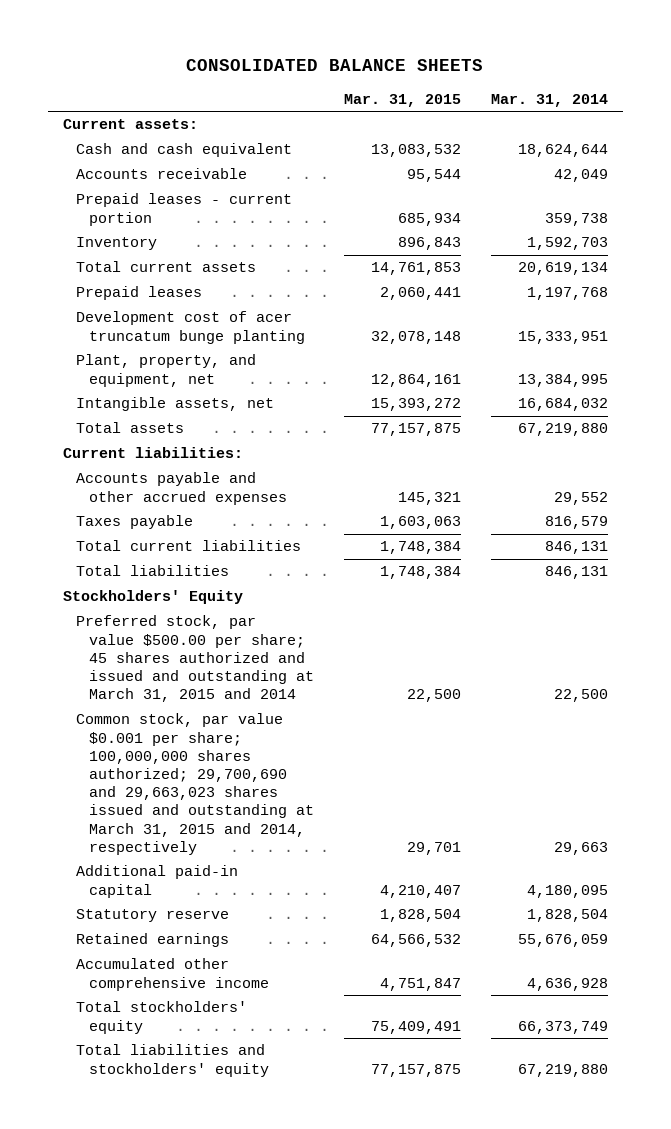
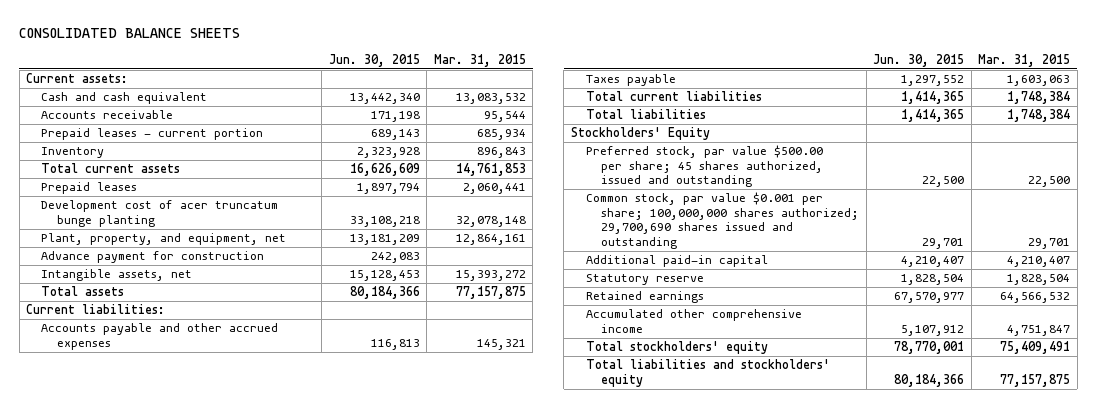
[490,93,608,107] Mar. 31, 2014 -> none
none -> [328,53,420,67] Jun. 30, 2015
none -> [41,251,265,264] Advance payment for construction
[75,615,314,703] Preferred stock, par value $500.00 per share; 45 shares authorized and issued and outstanding at March 31, 2015 and 2014 -> [585,145,824,188] Preferred stock, par value $500.00 per share; 45 shares authorized, issued and outstanding
[75,713,314,855] Common stock, par value $0.001 per share; 100,000,000 shares authorized; 29,700,690 and 29,663,023 shares issued and outstanding at March 31, 2015 and 2014, respectively -> [585,192,860,249] Common stock, par value $0.001 per share; 100,000,000 shares authorized; 29,700,690 shares issued and outstanding

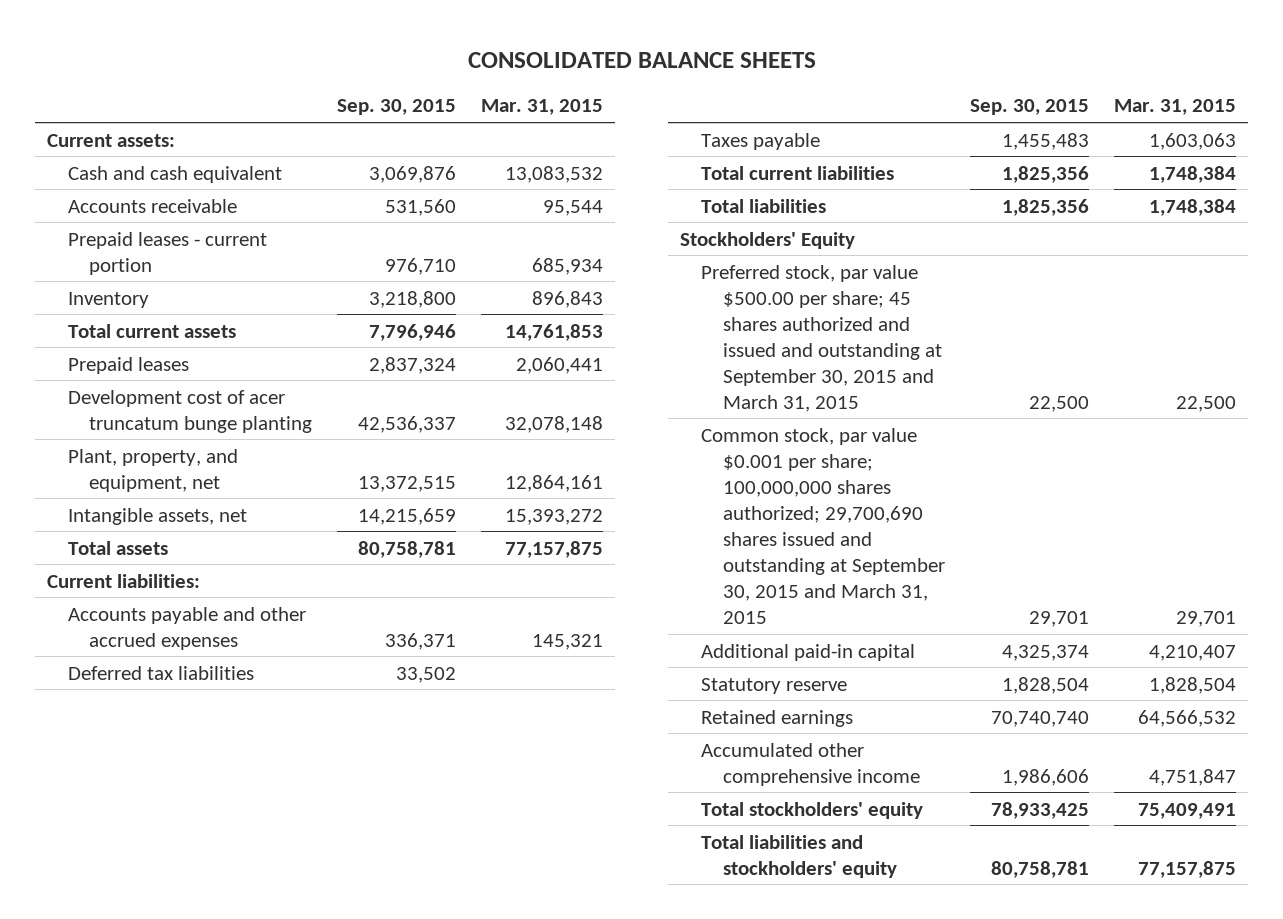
[328,53,420,67] Jun. 30, 2015 -> none
none -> [337,99,457,116] Sep. 30, 2015
[41,251,265,264] Advance payment for construction -> none
none -> [68,665,255,680] Deferred tax liabilities
[585,145,824,188] Preferred stock, par value $500.00 per share; 45 shares authorized, issued and outstanding -> [701,264,942,412] Preferred stock, par value $500.00 per share; 45 shares authorized and issued and outstanding at September 30, 2015 and March 31, 2015
[585,192,860,249] Common stock, par value $0.001 per share; 100,000,000 shares authorized; 29,700,690 shares issued and outstanding -> [701,427,945,624] Common stock, par value $0.001 per share; 100,000,000 shares authorized; 29,700,690 shares issued and outstanding at September 30, 2015 and March 31, 2015

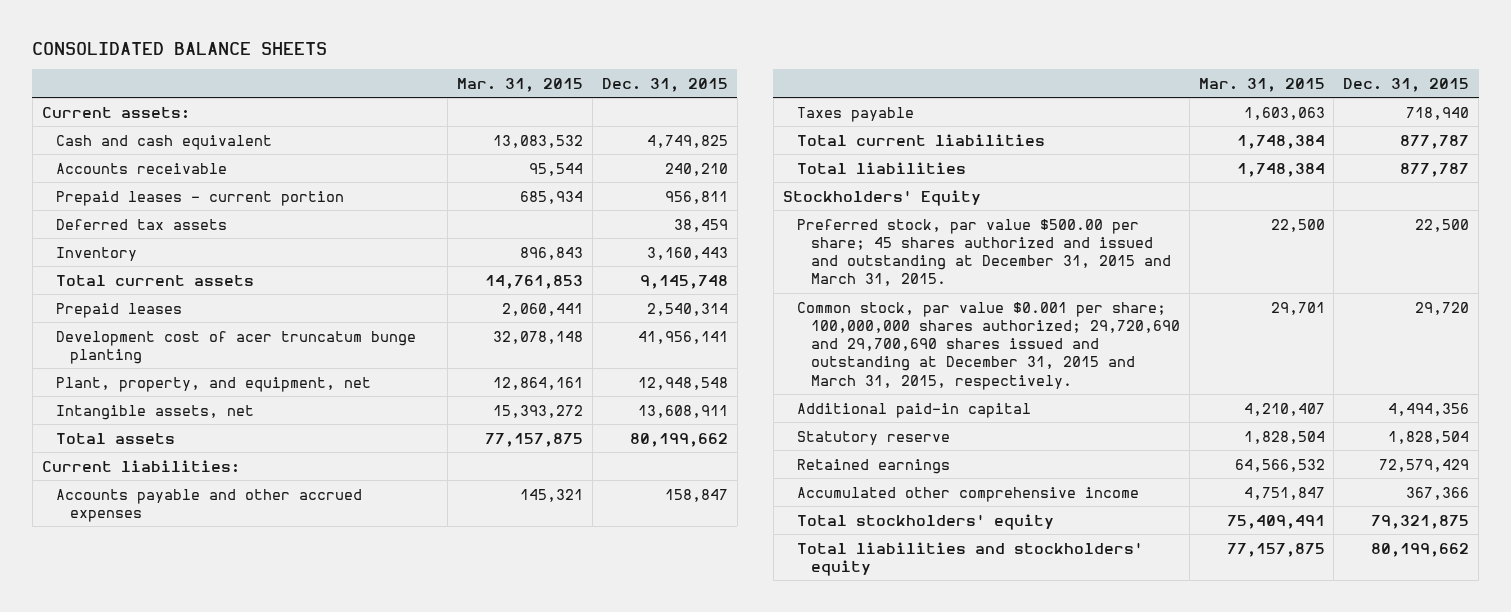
[337,99,457,116] Sep. 30, 2015 -> none
none -> [602,77,729,92] Dec. 31, 2015
none -> [55,218,227,230] Deferred tax assets
[68,665,255,680] Deferred tax liabilities -> none
[701,264,942,412] Preferred stock, par value $500.00 per share; 45 shares authorized and issued and outstanding at September 30, 2015 and March 31, 2015 -> [796,218,1171,287] Preferred stock, par value $500.00 per share; 45 shares authorized and issued and outstanding at December 31, 2015 and March 31, 2015.
[701,427,945,624] Common stock, par value $0.001 per share; 100,000,000 shares authorized; 29,700,690 shares issued and outstanding at September 30, 2015 and March 31, 2015 -> [796,301,1180,390] Common stock, par value $0.001 per share; 100,000,000 shares authorized; 29,720,690 and 29,700,690 shares issued and outstanding at December 31, 2015 and March 31, 2015, respectively.

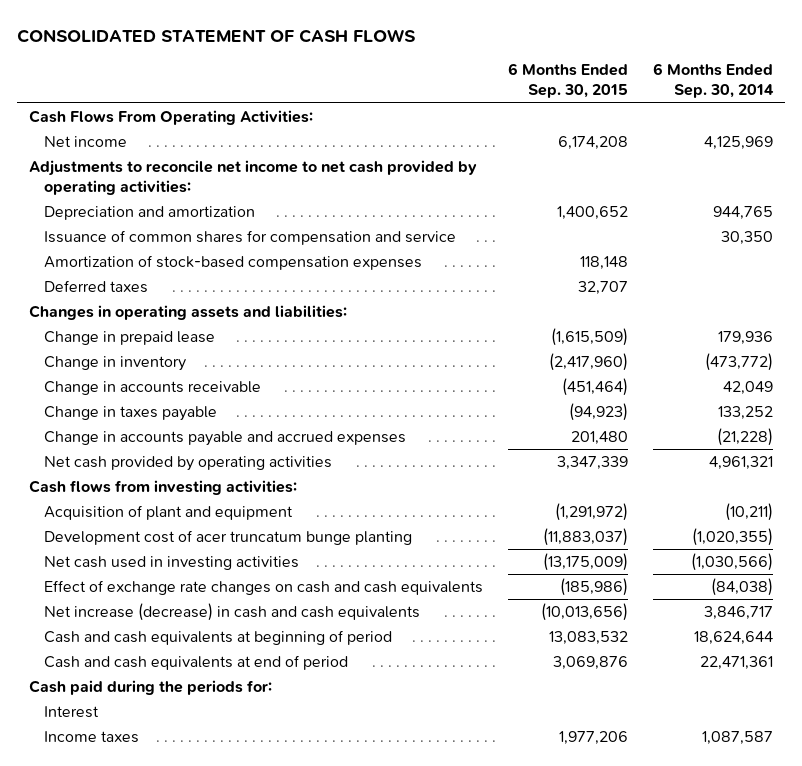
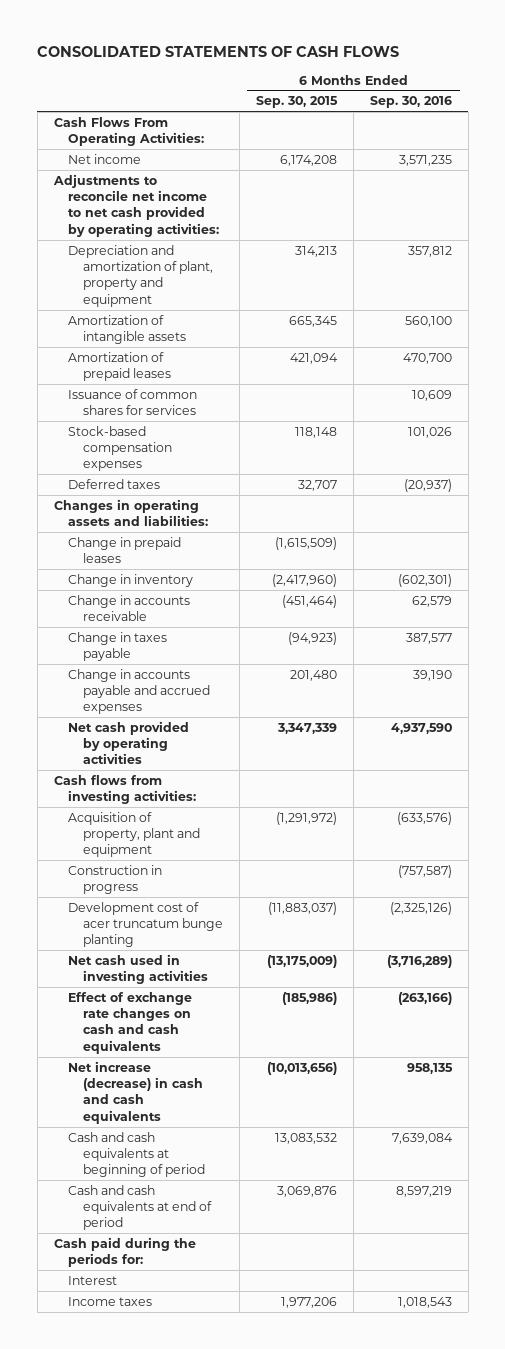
[17,28,417,43] CONSOLIDATED STATEMENT OF CASH FLOWS -> [37,46,400,58] CONSOLIDATED STATEMENTS OF CASH FLOWS
[652,63,774,99] 6 Months Ended Sep. 30, 2014 -> none
none -> [369,96,452,109] Sep. 30, 2016
[44,205,256,220] Depreciation and amortization -> none
none -> [68,244,213,307] Depreciation and amortization of plant, property and equipment
none -> [68,314,186,345] Amortization of intangible assets
none -> [68,351,171,382] Amortization of prepaid leases
[44,229,457,245] Issuance of common shares for compensation and service -> [68,388,198,416] Issuance of common shares for services
[44,254,423,270] Amortization of stock-based compensation expenses -> [68,425,172,472] Stock-based compensation expenses
[44,330,216,345] Change in prepaid lease -> [68,536,182,564] Change in prepaid leases
[44,504,294,520] Acquisition of plant and equipment -> [68,811,200,858] Acquisition of property, plant and equipment
none -> [68,864,163,895] Construction in progress

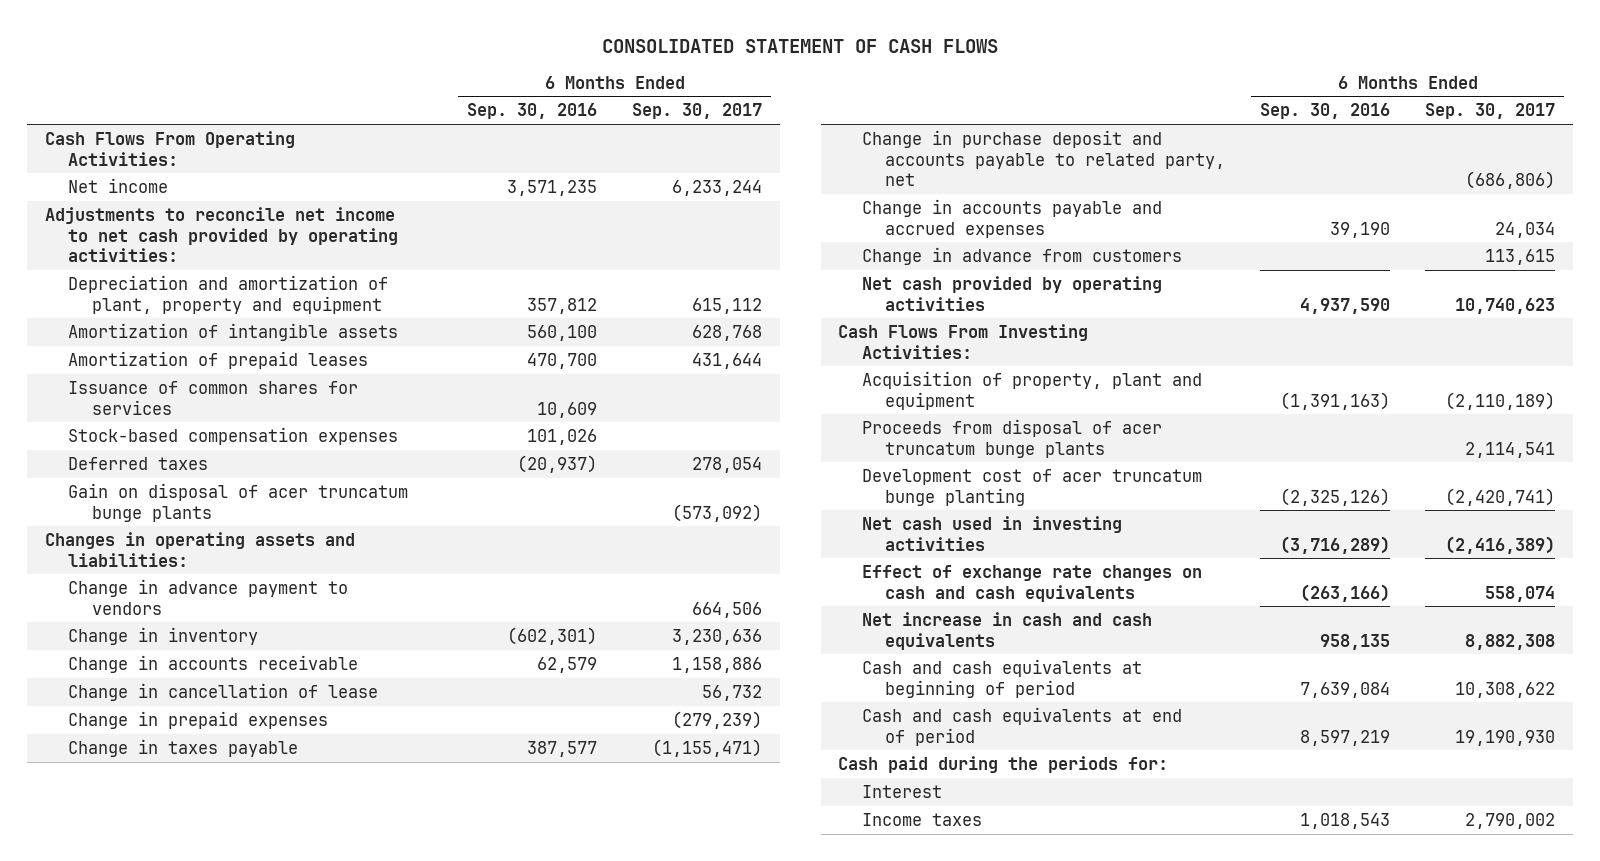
[37,46,400,58] CONSOLIDATED STATEMENTS OF CASH FLOWS -> [602,38,999,53] CONSOLIDATED STATEMENT OF CASH FLOWS
[255,96,338,109] Sep. 30, 2015 -> none
none -> [632,103,763,120] Sep. 30, 2017
none -> [68,482,409,522] Gain on disposal of acer truncatum bunge plants
[68,536,182,564] Change in prepaid leases -> none
none -> [68,578,349,615] Change in advance payment to vendors
none -> [68,682,379,701] Change in cancellation of lease
none -> [68,710,329,729] Change in prepaid expenses
none -> [861,129,1225,187] Change in purchase deposit and accounts payable to related party, net
none -> [861,246,1182,265] Change in advance from customers
[68,864,163,895] Construction in progress -> none
[53,774,197,805] Cash flows from investing activities: -> [838,323,1089,359] Cash Flows From Investing Activities:
[396,811,452,825] (633,576) -> [1280,391,1391,410] (1,391,163)
none -> [861,418,1162,458] Proceeds from disposal of acer truncatum bunge plants
[68,1060,203,1124] Net increase (decrease) in cash and cash equivalents -> [861,611,1152,650] Net increase in cash and cash equivalents

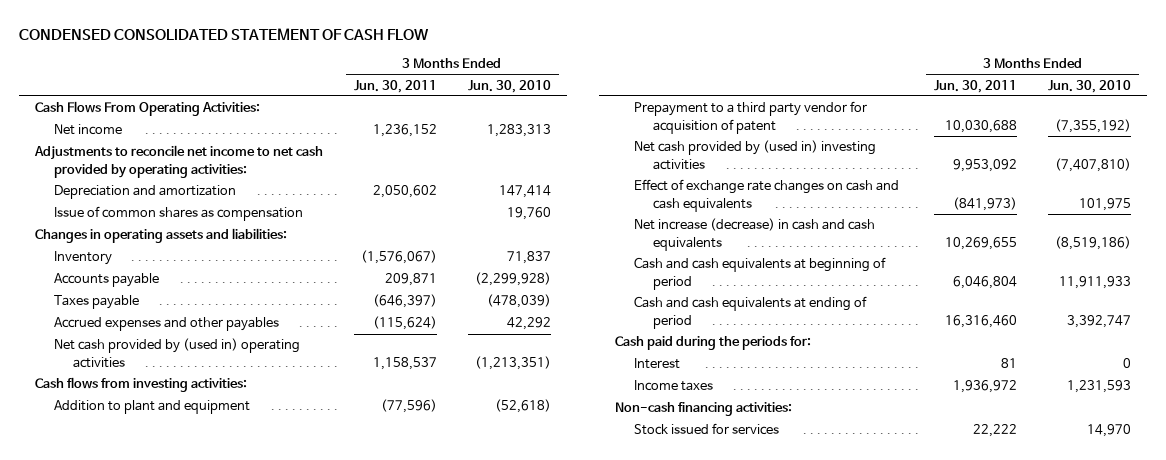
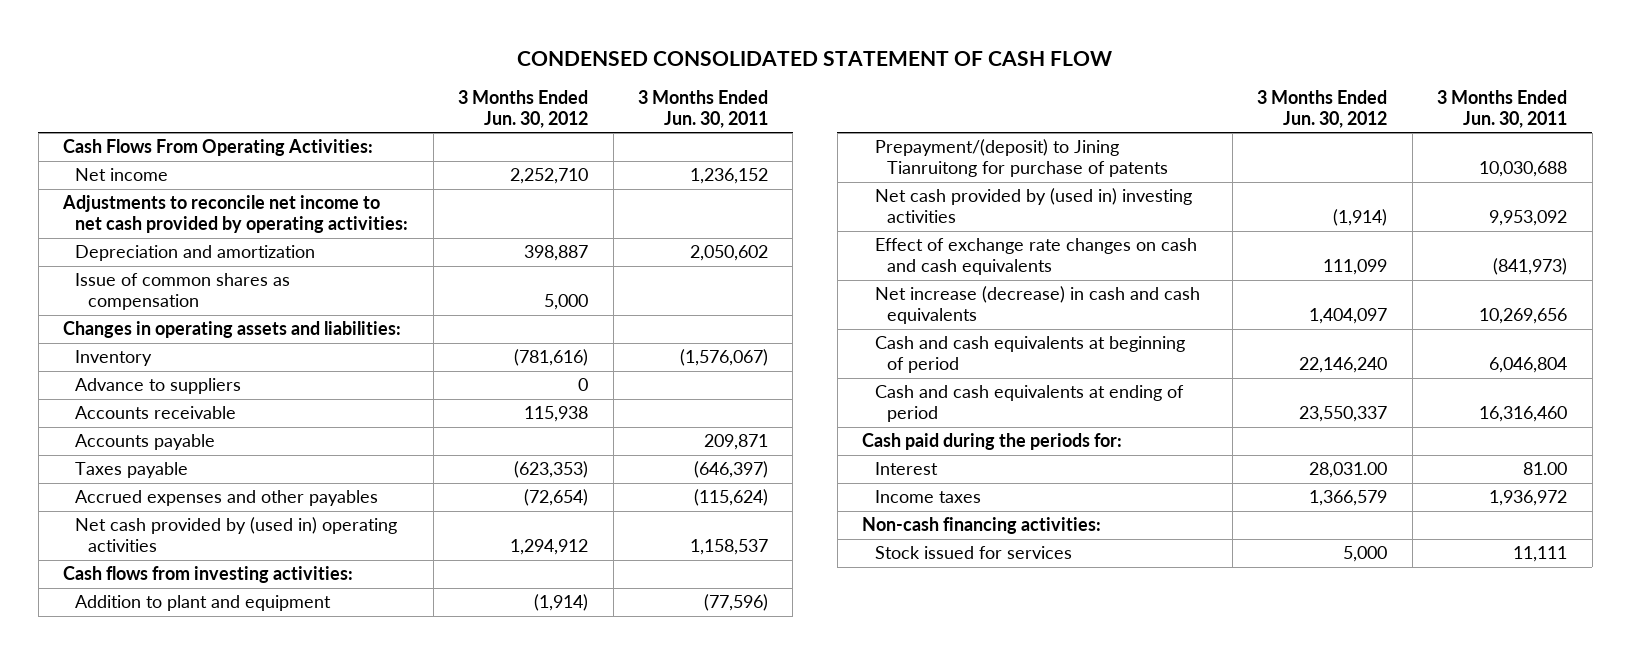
[468,79,552,93] Jun. 30, 2010 -> none
none -> [458,89,589,128] 3 Months Ended Jun. 30, 2012
none -> [75,378,242,395] Advance to suppliers
none -> [75,406,237,420] Accounts receivable
[634,101,868,134] Prepayment to a third party vendor for acquisition of patent -> [874,139,1169,178] Prepayment/(deposit) to Jining Tianruitong for purchase of patents
[945,236,1018,250] 10,269,655 -> [1479,308,1568,325] 10,269,656
[1001,358,1018,369] 81 -> [1523,462,1568,476] 81.00
[973,424,1018,438] 22,222 -> [1513,546,1568,563] 11,111

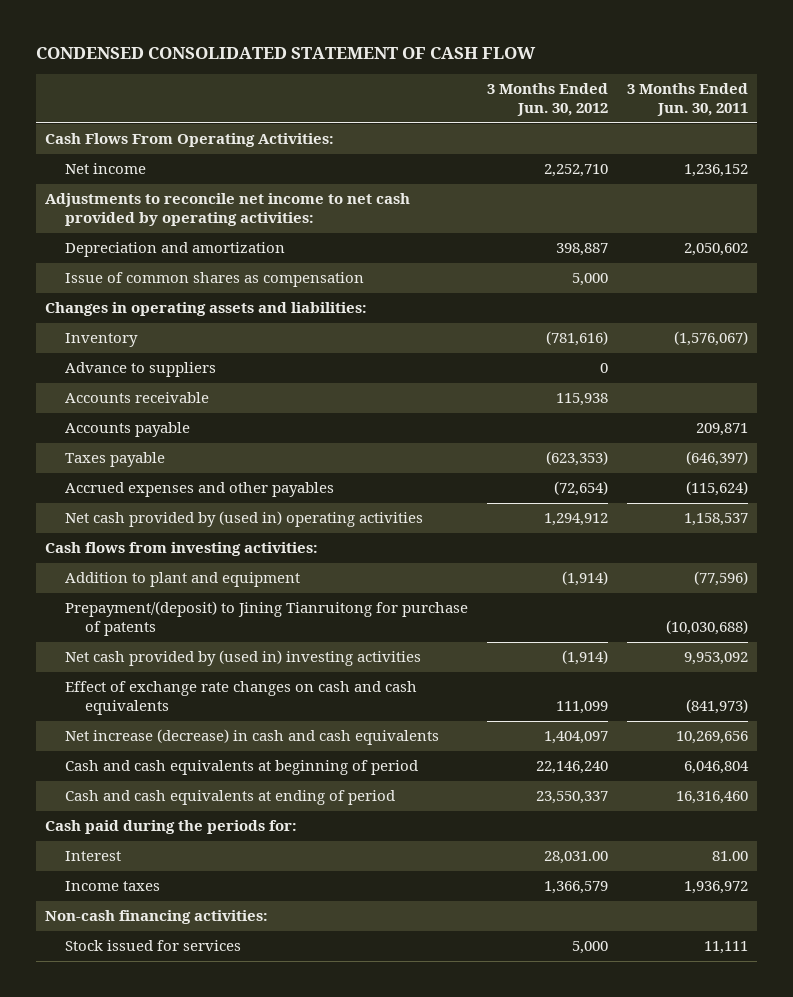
[1479,161,1568,178] 10,030,688 -> [665,620,748,636] (10,030,688)

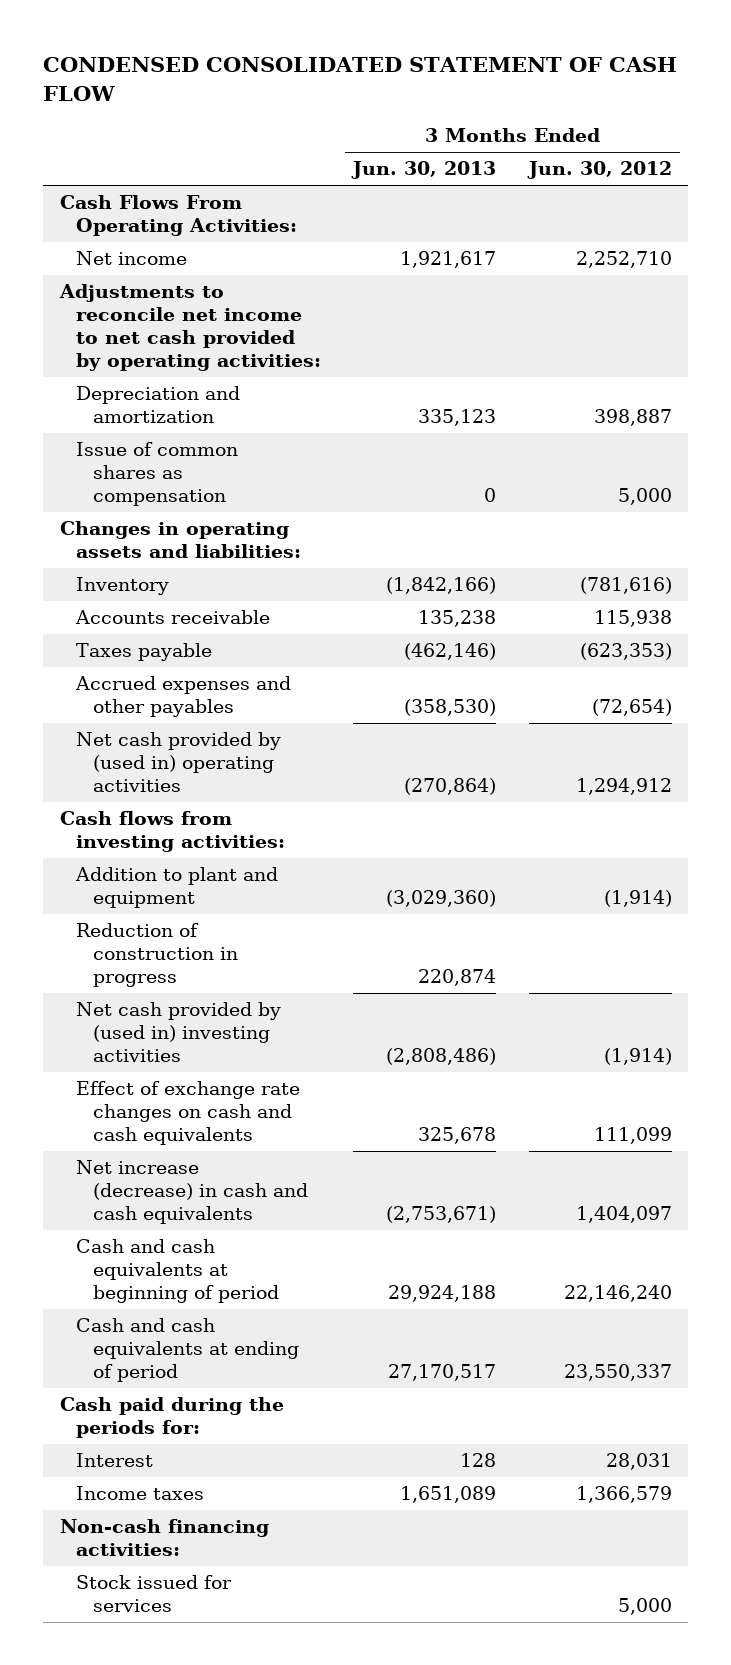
[626,83,748,117] 3 Months Ended Jun. 30, 2011 -> none
none -> [351,161,497,180] Jun. 30, 2013
[65,362,217,378] Advance to suppliers -> none
[65,422,191,438] Accounts payable -> none
[65,601,469,637] Prepayment/(deposit) to Jining Tianruitong for purchase of patents -> none
none -> [76,923,238,988] Reduction of construction in progress
[544,851,609,865] 28,031.00 -> [605,1453,672,1471] 28,031

